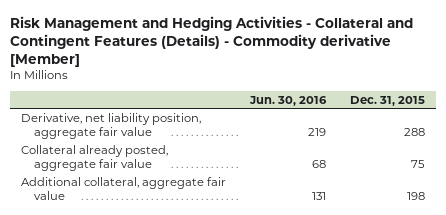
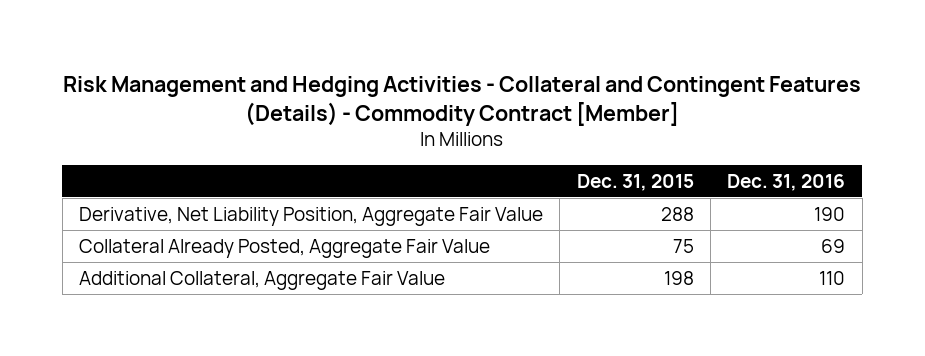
[9,15,413,67] Risk Management and Hedging Activities - Collateral and Contingent Features (Details) - Commodity derivative [Member] -> [63,75,862,126] Risk Management and Hedging Activities - Collateral and Contingent Features (Details) - Commodity Contract [Member]
[248,95,327,106] Jun. 30, 2016 -> none
none -> [727,173,846,191] Dec. 31, 2016
[21,112,202,139] Derivative, net liability position, aggregate fair value -> [79,206,544,226] Derivative, Net Liability Position, Aggregate Fair Value
[21,144,169,171] Collateral already posted, aggregate fair value -> [79,238,491,258] Collateral Already Posted, Aggregate Fair Value
[21,176,227,200] Additional collateral, aggregate fair value -> [79,270,446,290] Additional Collateral, Aggregate Fair Value

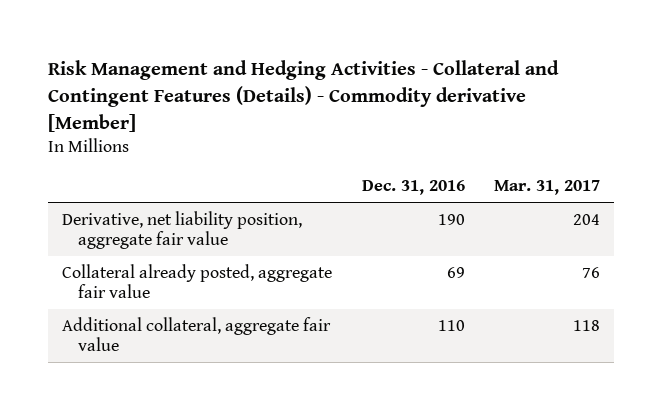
[63,75,862,126] Risk Management and Hedging Activities - Collateral and Contingent Features (Details) - Commodity Contract [Member] -> [47,59,559,132] Risk Management and Hedging Activities - Collateral and Contingent Features (Details) - Commodity derivative [Member]
[576,173,694,191] Dec. 31, 2015 -> none
none -> [493,180,600,196] Mar. 31, 2017
[79,206,544,226] Derivative, Net Liability Position, Aggregate Fair Value -> [62,210,303,250] Derivative, net liability position, aggregate fair value
[79,238,491,258] Collateral Already Posted, Aggregate Fair Value -> [62,263,333,299] Collateral already posted, aggregate fair value
[79,270,446,290] Additional Collateral, Aggregate Fair Value -> [62,316,332,352] Additional collateral, aggregate fair value

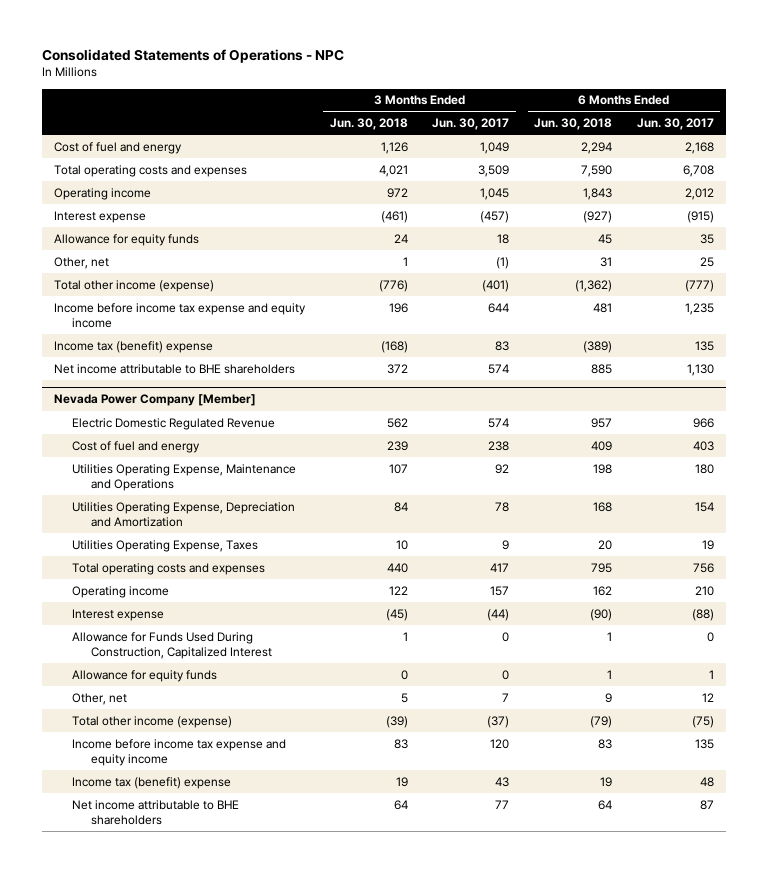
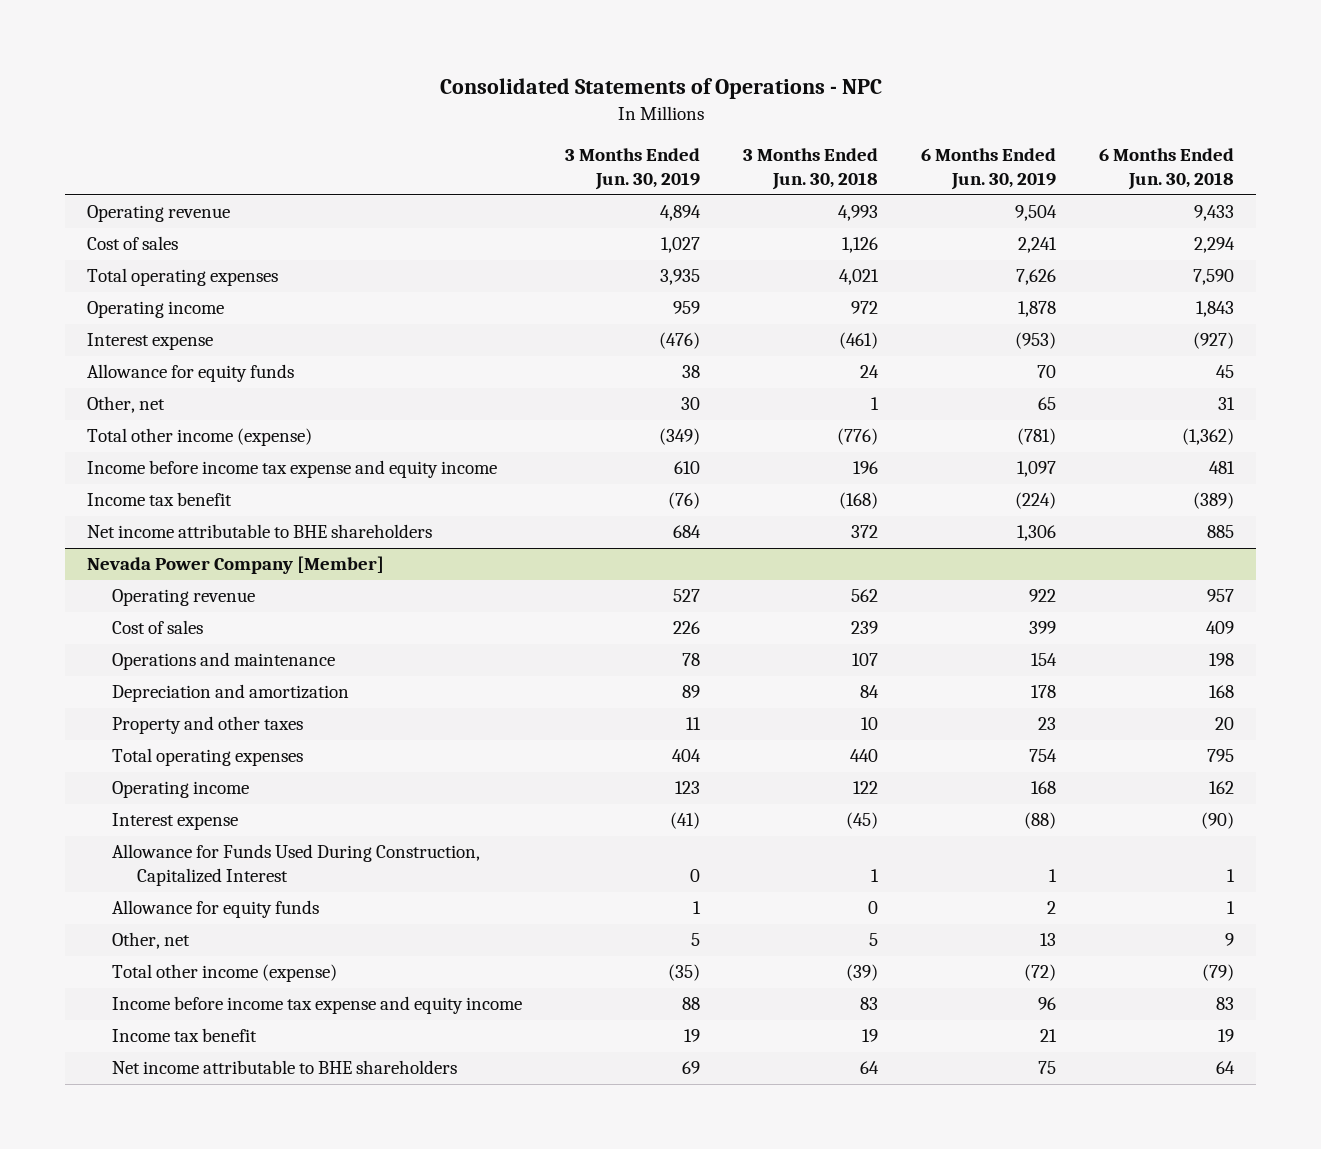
[432,118,510,131] Jun. 30, 2017 -> none
[636,118,714,131] Jun. 30, 2017 -> none
none -> [565,148,701,190] 3 Months Ended Jun. 30, 2019
none -> [921,148,1057,190] 6 Months Ended Jun. 30, 2019
none -> [86,205,230,223] Operating revenue
[53,141,182,154] Cost of fuel and energy -> [86,236,178,251] Cost of sales
[53,164,247,177] Total operating costs and expenses -> [86,268,278,287] Total operating expenses
[53,340,213,353] Income tax (benefit) expense -> [86,492,232,507] Income tax benefit
[72,417,276,430] Electric Domestic Regulated Revenue -> [112,589,256,607] Operating revenue
[72,440,201,453] Cost of fuel and energy -> [112,620,204,635] Cost of sales
[72,463,297,492] Utilities Operating Expense, Maintenance and Operations -> [112,652,336,671] Operations and maintenance
[72,501,296,528] Utilities Operating Expense, Depreciation and Amortization -> [112,684,350,703] Depreciation and amortization
[72,539,259,552] Utilities Operating Expense, Taxes -> [112,716,304,735] Property and other taxes
[72,562,266,575] Total operating costs and expenses -> [112,748,304,767] Total operating expenses
[72,776,232,789] Income tax (benefit) expense -> [112,1028,258,1043] Income tax benefit

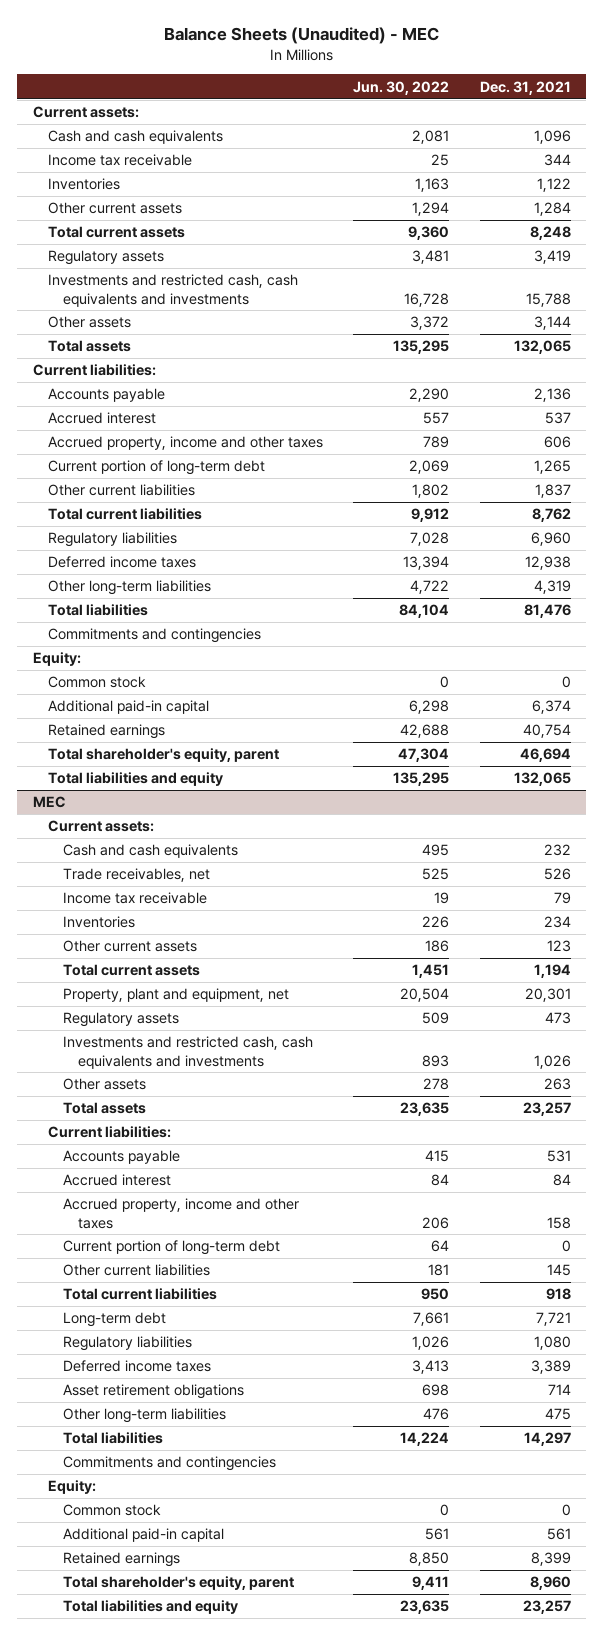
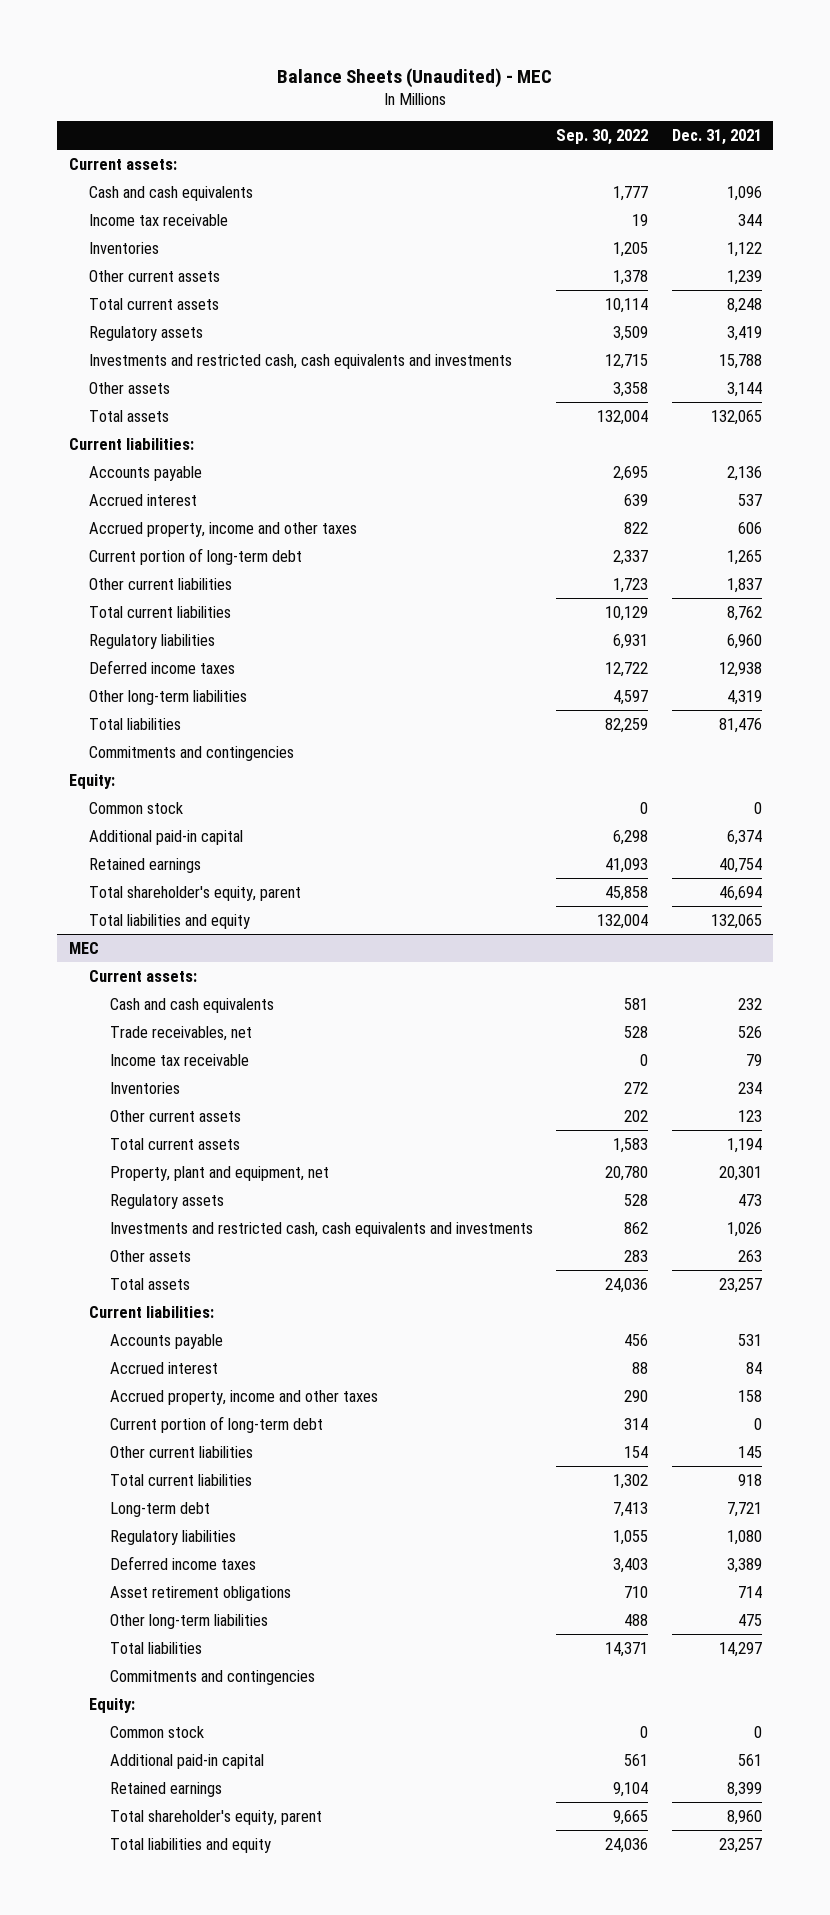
[353,80,450,95] Jun. 30, 2022 -> none
none -> [556,128,649,145] Sep. 30, 2022
[533,202,571,217] 1,284 -> [726,269,762,285] 1,239

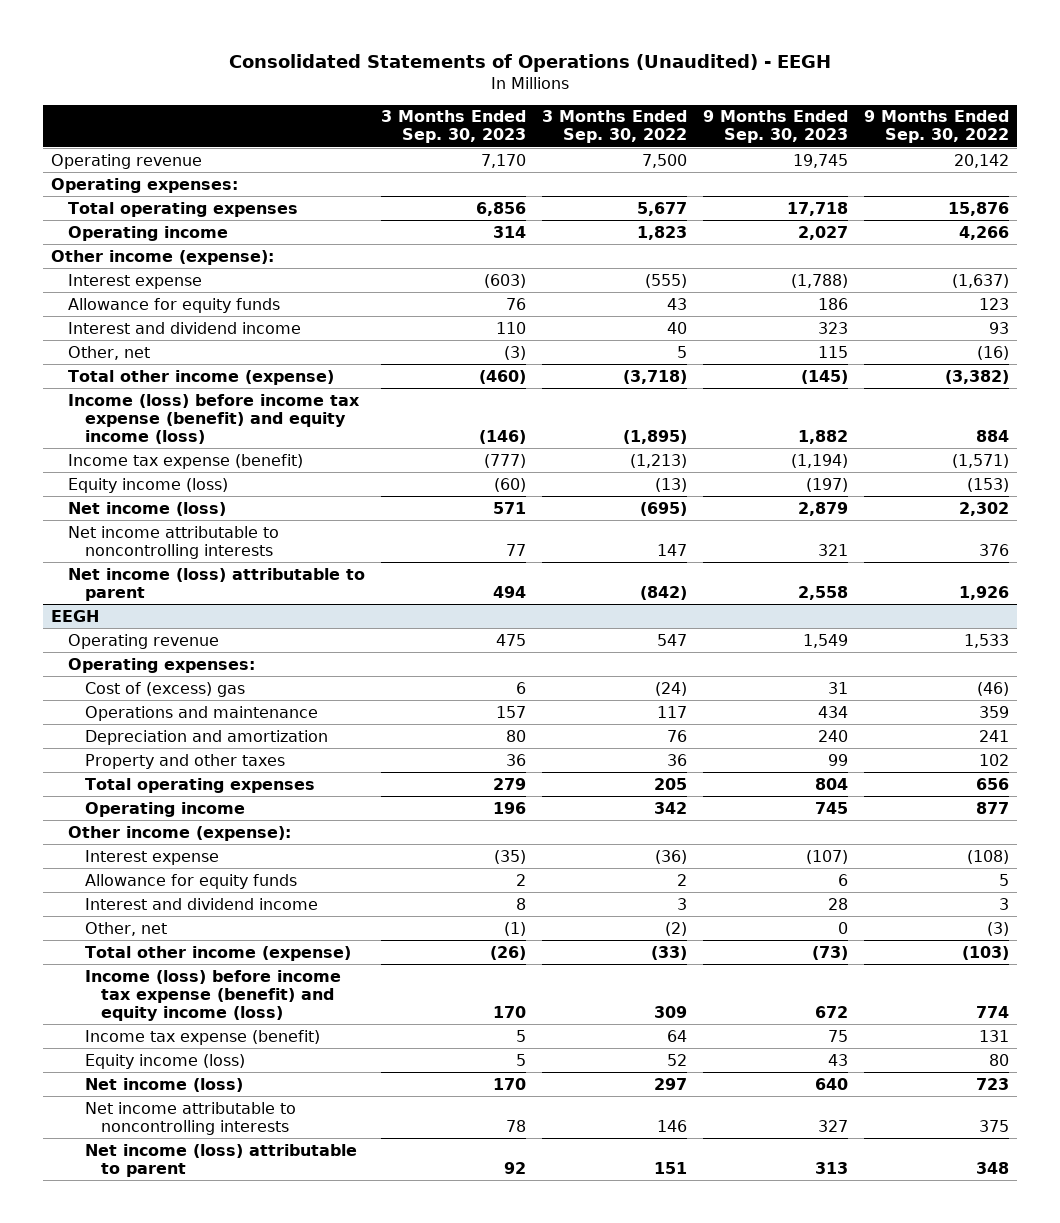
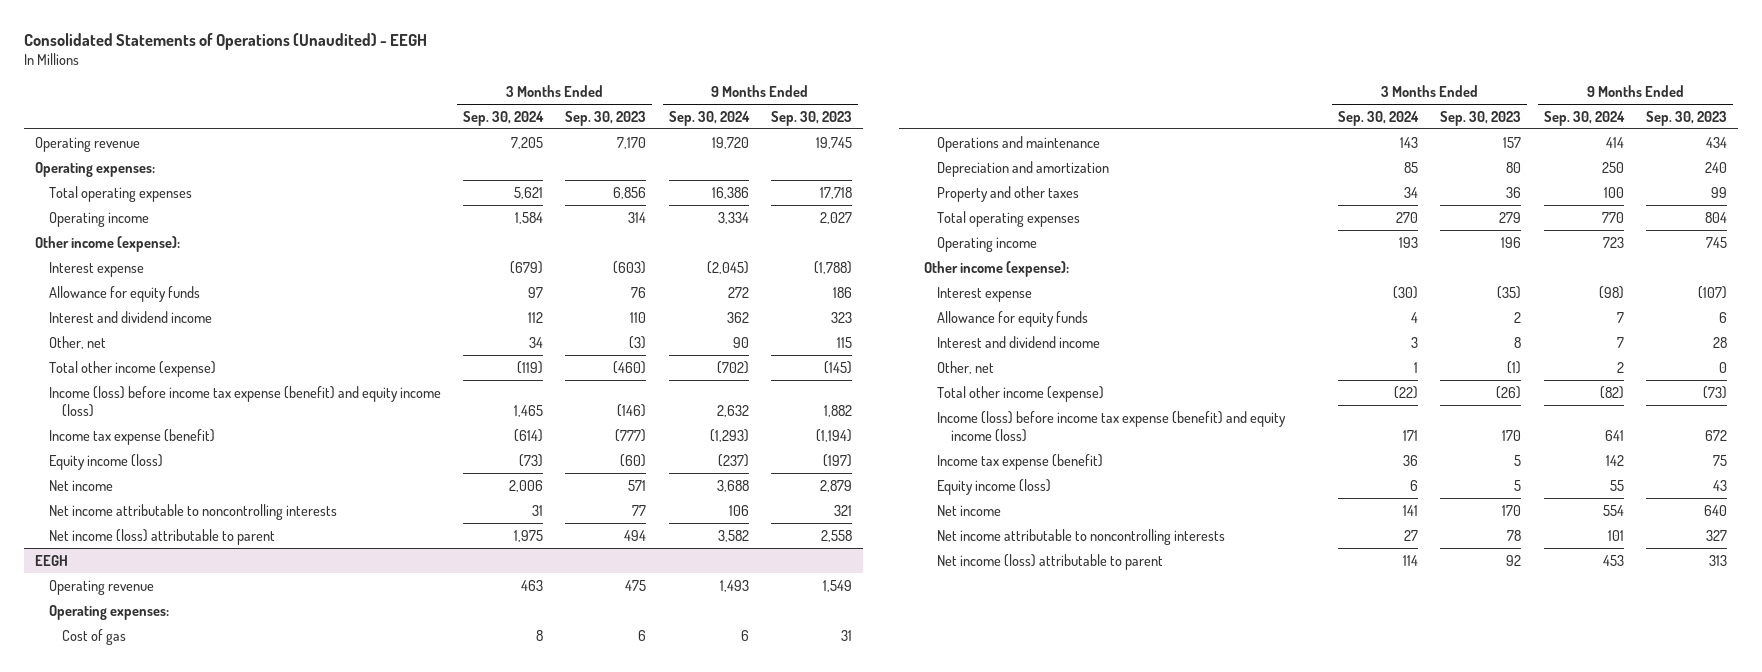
[542,110,688,144] 3 Months Ended Sep. 30, 2022 -> none
[864,110,1010,144] 9 Months Ended Sep. 30, 2022 -> none
none -> [462,110,544,126] Sep. 30, 2024
none -> [668,110,750,126] Sep. 30, 2024
[68,501,227,516] Net income (loss) -> [48,479,113,491] Net income
[84,681,245,697] Cost of (excess) gas -> [62,628,127,645] Cost of gas
[84,1077,243,1092] Net income (loss) -> [937,504,1002,516] Net income

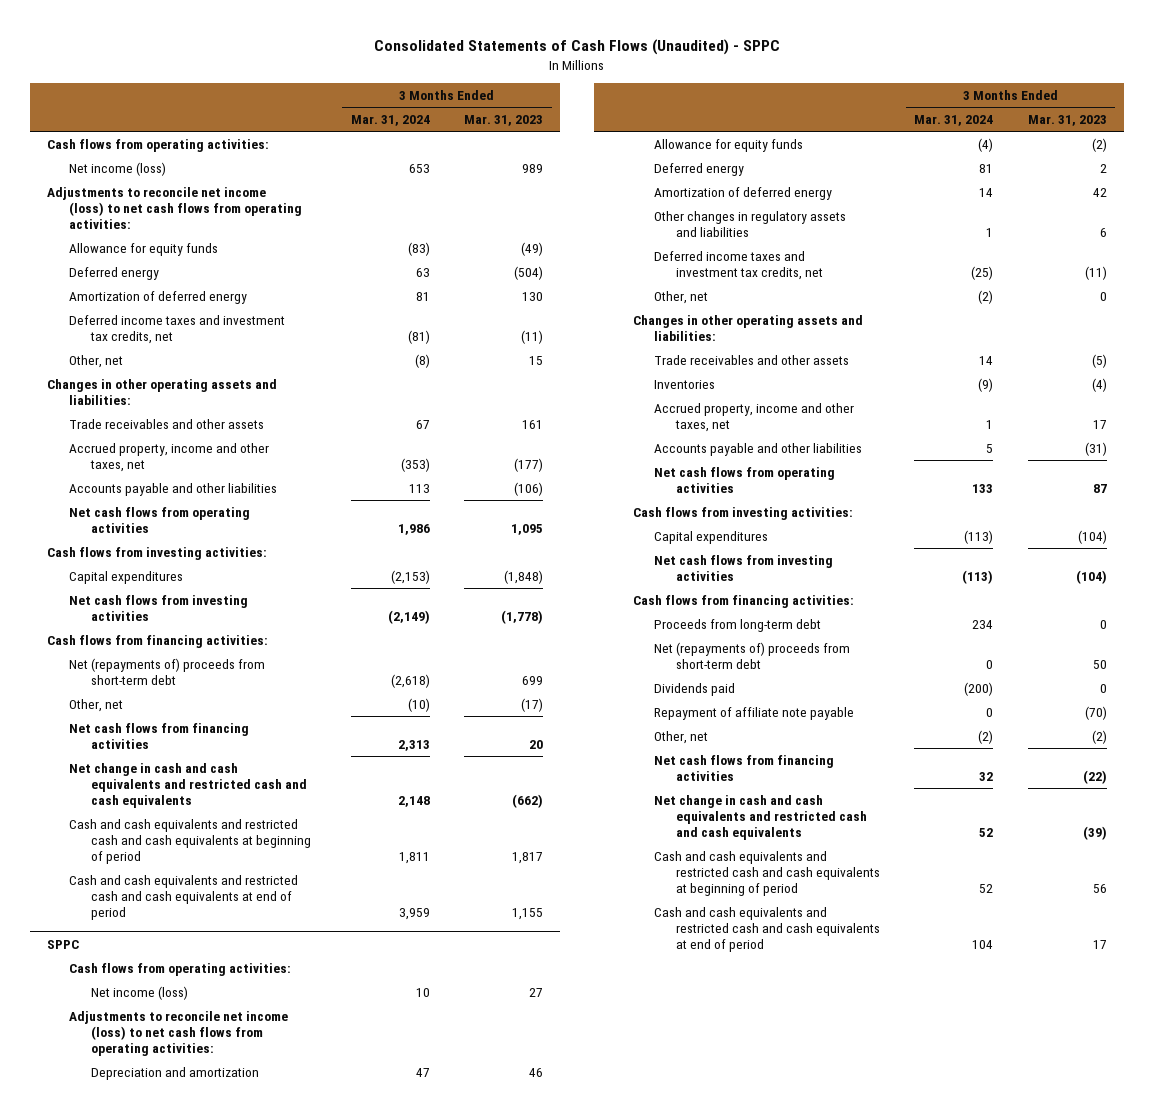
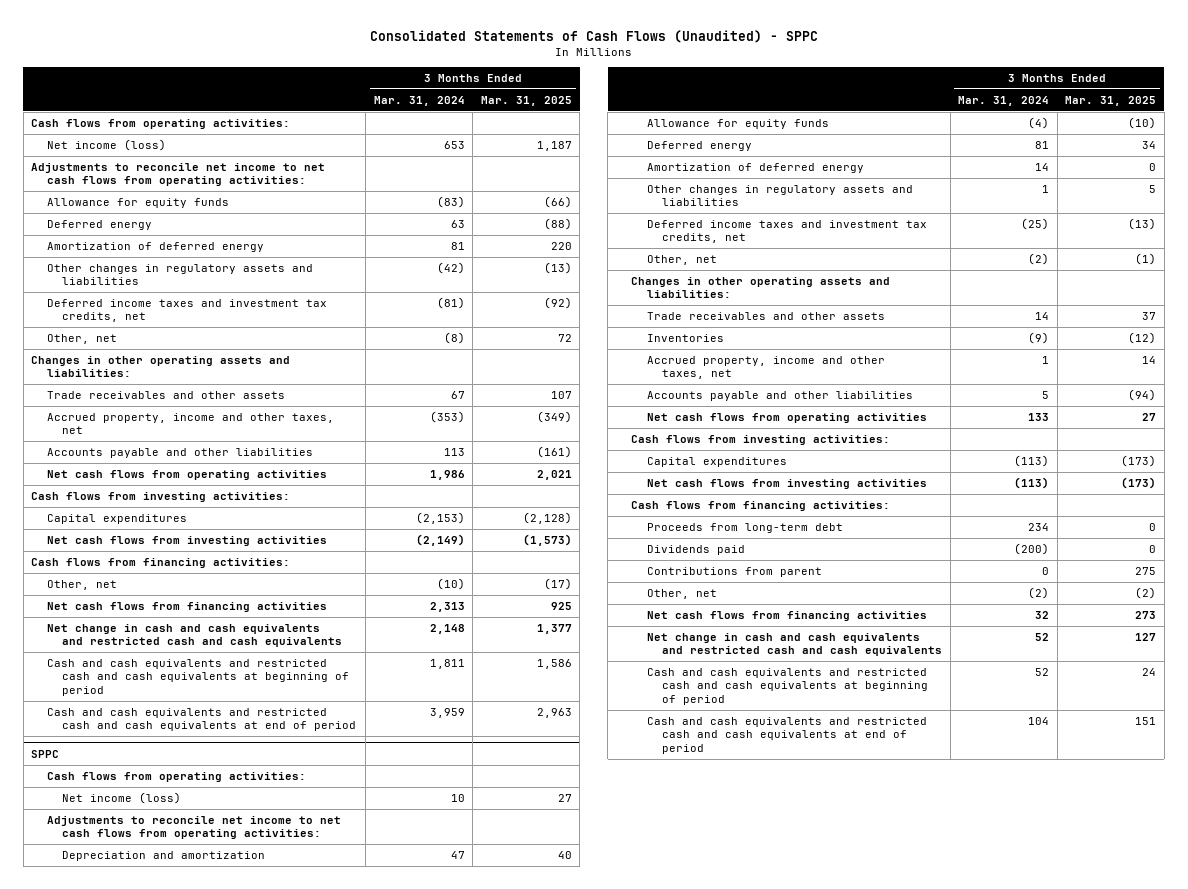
[463,115,543,127] Mar. 31, 2023 -> none
none -> [480,95,572,106] Mar. 31, 2025
[47,186,303,229] Adjustments to reconcile net income (loss) to net cash flows from operating activities: -> [31,163,326,187] Adjustments to reconcile net income to net cash flows from operating activities:
none -> [46,264,313,286] Other changes in regulatory assets and liabilities
[69,657,266,685] Net (repayments of) proceeds from short-term debt -> none
[69,1010,289,1056] Adjustments to reconcile net income (loss) to net cash flows from operating activities: -> [46,816,341,840] Adjustments to reconcile net income to net cash flows from operating activities:
[654,641,851,669] Net (repayments of) proceeds from short-term debt -> none
[654,706,855,720] Repayment of affiliate note payable -> none
none -> [646,567,822,578] Contributions from parent

